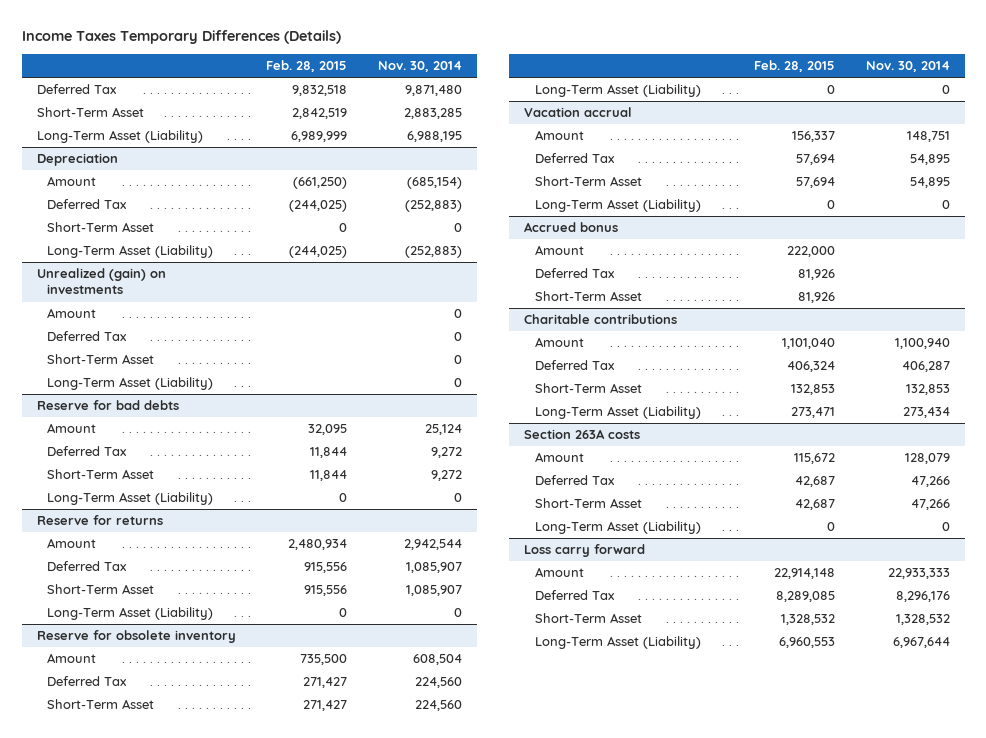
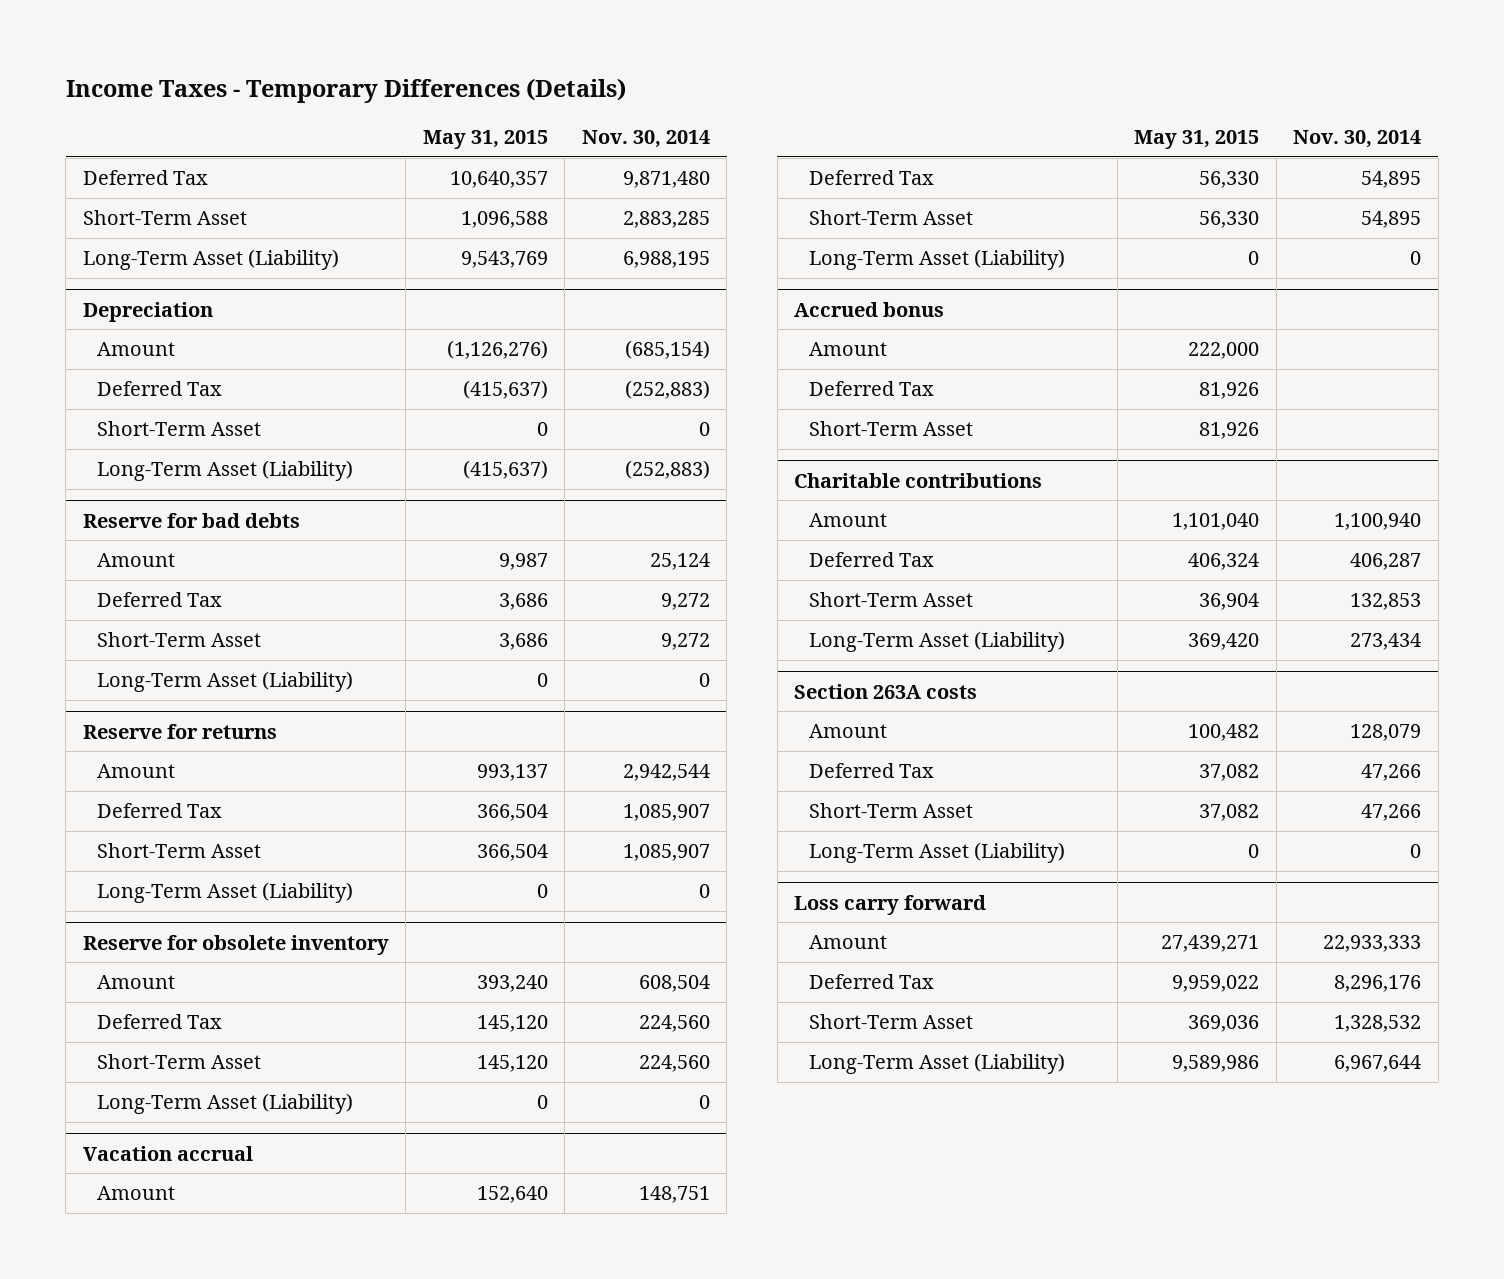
[21,30,341,45] Income Taxes Temporary Differences (Details) -> [65,77,626,103] Income Taxes - Temporary Differences (Details)
[266,60,348,73] Feb. 28, 2015 -> none
none -> [422,130,548,150] May 31, 2015
[36,268,166,295] Unrealized (gain) on investments -> none
[47,308,97,319] Amount -> none
[47,331,128,342] Deferred Tax -> none
[47,354,155,365] Short-Term Asset -> none
[47,377,214,391] Long-Term Asset (Liability) -> none

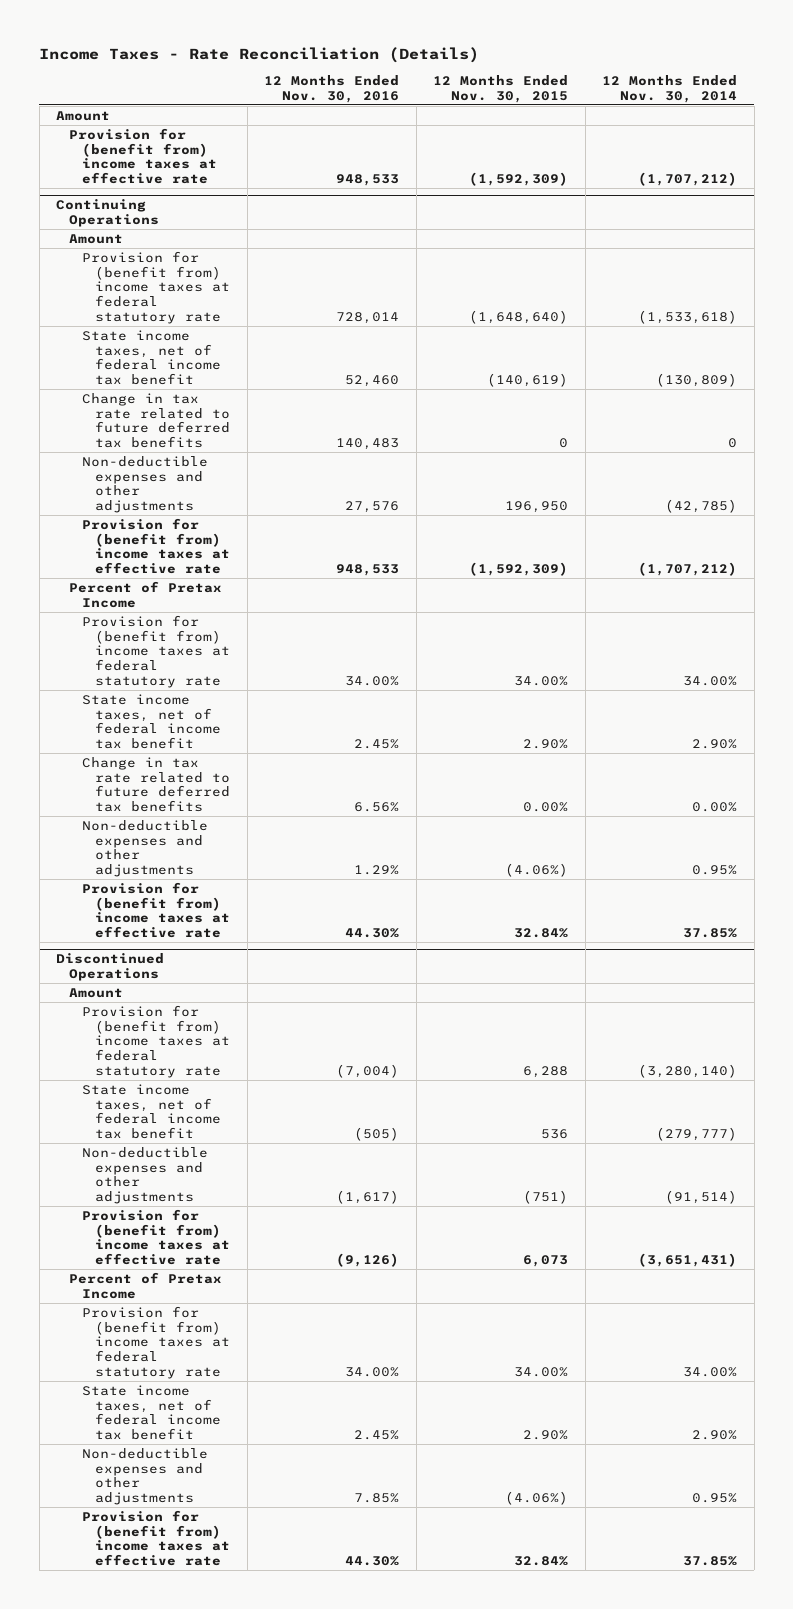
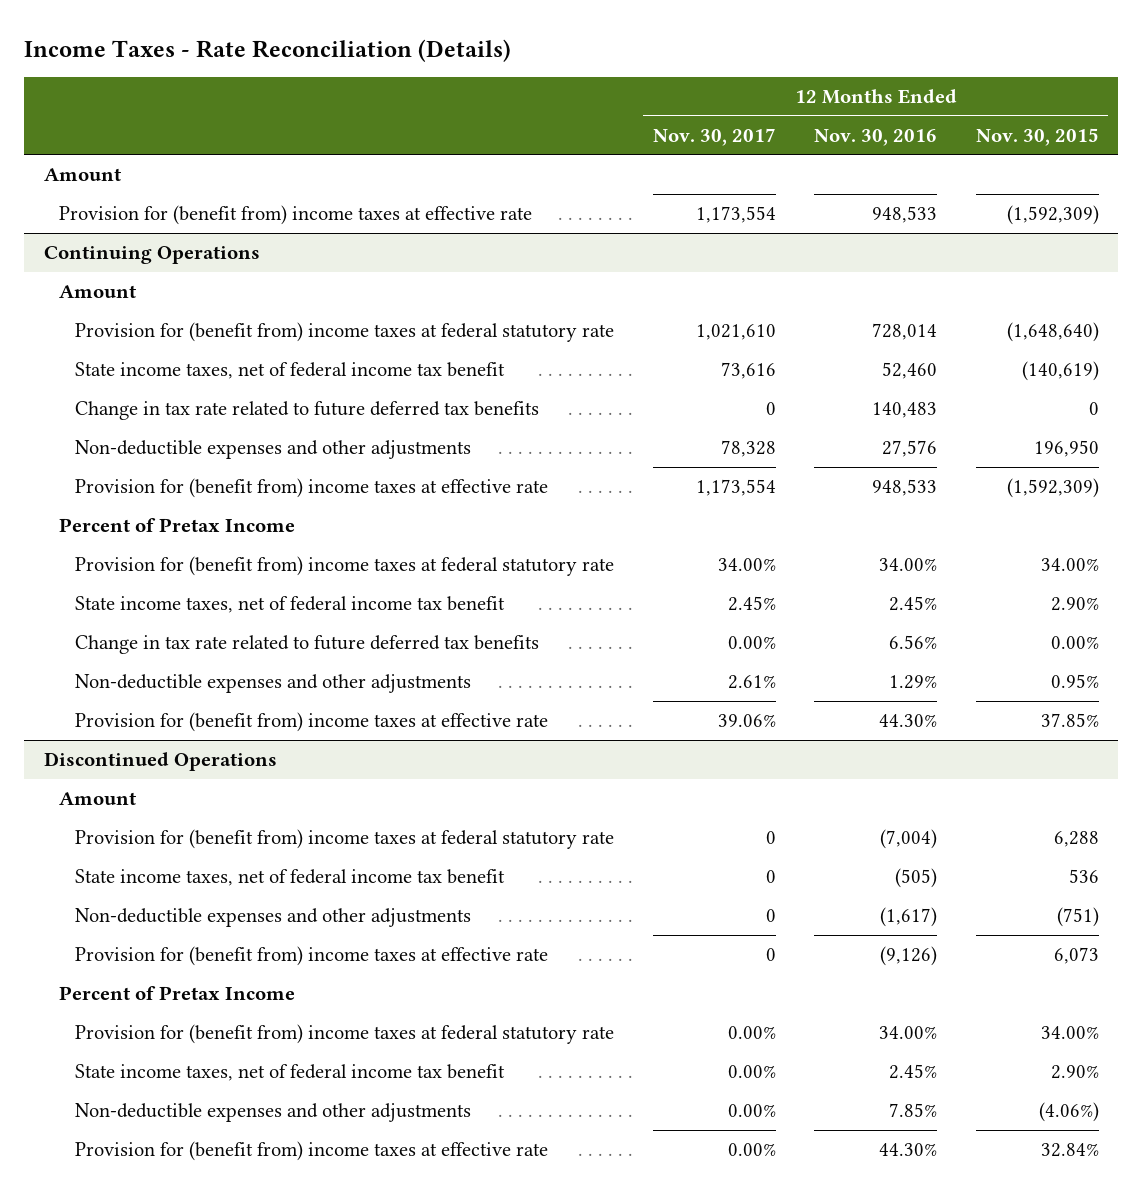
[602,75,738,104] 12 Months Ended Nov. 30, 2014 -> none
none -> [652,127,776,146] Nov. 30, 2017
[505,863,569,878] (4.06%) -> [1050,674,1099,689] 0.95%
[514,928,569,939] 32.84% -> [1040,713,1099,728] 37.85%

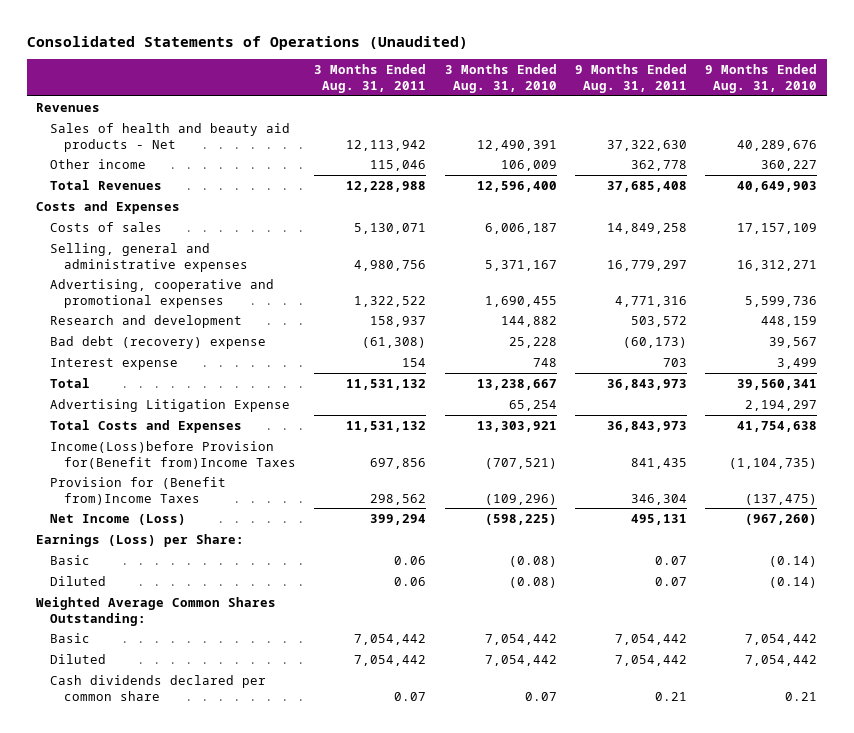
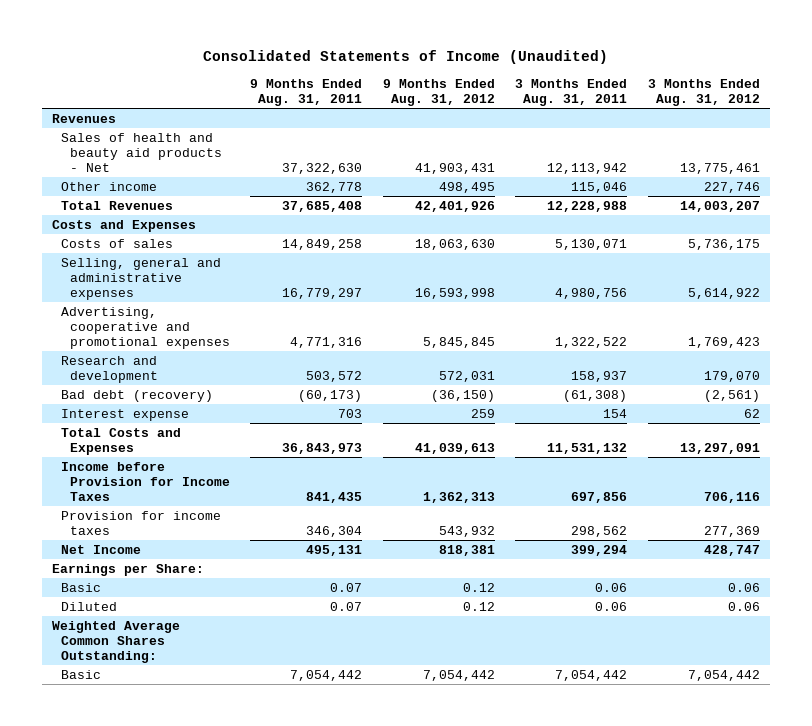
[27,35,469,50] Consolidated Statements of Operations (Unaudited) -> [202,50,608,65] Consolidated Statements of Income (Unaudited)
[444,64,557,93] 3 Months Ended Aug. 31, 2010 -> none
[705,64,818,93] 9 Months Ended Aug. 31, 2010 -> none
none -> [382,78,495,107] 9 Months Ended Aug. 31, 2012
none -> [647,78,760,107] 3 Months Ended Aug. 31, 2012
[50,335,267,349] Bad debt (recovery) expense -> [60,389,213,402] Bad debt (recovery)
[50,377,91,388] Total -> none
[50,398,291,412] Advertising Litigation Expense -> none
[50,440,296,469] Income(Loss)before Provision for(Benefit from)Income Taxes -> [60,461,231,502] Income before Provision for Income Taxes
[50,476,227,505] Provision for (Benefit from)Income Taxes -> [60,510,221,535] Provision for income taxes
[50,513,187,525] Net Income (Loss) -> [60,544,141,554] Net Income
[36,533,245,547] Earnings (Loss) per Share: -> [51,563,204,576] Earnings per Share:
[50,653,107,664] Diluted -> none
[50,674,267,701] Cash dividends declared per common share -> none

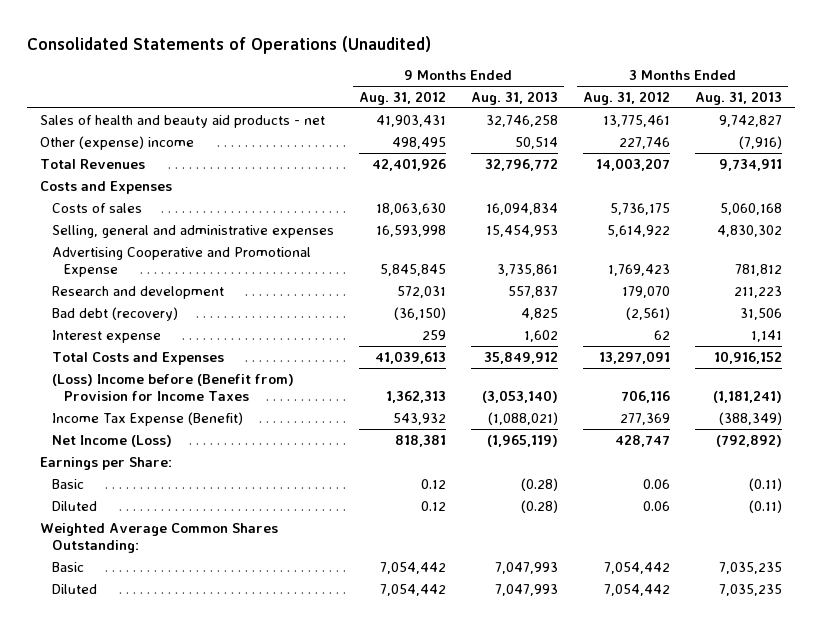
[202,50,608,65] Consolidated Statements of Income (Unaudited) -> [27,35,432,54] Consolidated Statements of Operations (Unaudited)
[250,78,363,107] 9 Months Ended Aug. 31, 2011 -> none
[515,78,628,107] 3 Months Ended Aug. 31, 2011 -> none
none -> [470,90,558,105] Aug. 31, 2013
none -> [695,90,783,105] Aug. 31, 2013
[51,113,116,123] Revenues -> none
[60,132,223,173] Sales of health and beauty aid products - Net -> [39,114,325,128] Sales of health and beauty aid products - net
[60,181,157,191] Other income -> [39,135,194,150] Other (expense) income
[60,306,231,350] Advertising, cooperative and promotional expenses -> [51,246,311,277] Advertising Cooperative and Promotional Expense
[60,461,231,502] Income before Provision for Income Taxes -> [51,373,294,401] (Loss) Income before (Benefit from) Provision for Income Taxes
[60,510,221,535] Provision for income taxes -> [51,411,243,426] Income Tax Expense (Benefit)
[60,544,141,554] Net Income -> [51,434,172,447] Net Income (Loss)
none -> [51,583,97,594] Diluted

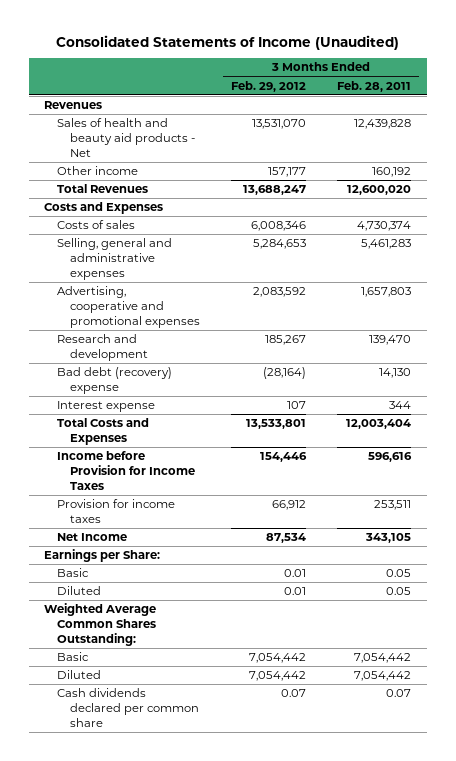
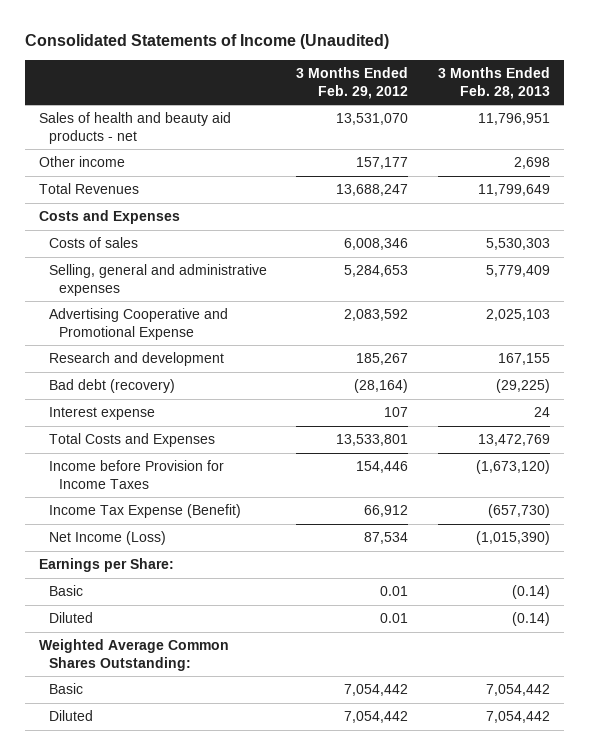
[337,80,412,92] Feb. 28, 2011 -> none
none -> [437,67,550,99] 3 Months Ended Feb. 28, 2013
[44,101,103,110] Revenues -> none
[56,118,195,157] Sales of health and beauty aid products - Net -> [39,112,232,144] Sales of health and beauty aid products - net
[56,286,200,328] Advertising, cooperative and promotional expenses -> [49,308,229,340] Advertising Cooperative and Promotional Expense
[56,367,172,394] Bad debt (recovery) expense -> [49,379,176,394] Bad debt (recovery)
[56,499,175,523] Provision for income taxes -> [49,504,242,519] Income Tax Expense (Benefit)
[56,533,127,542] Net Income -> [49,531,167,546] Net Income (Loss)
[56,688,199,727] Cash dividends declared per common share -> none

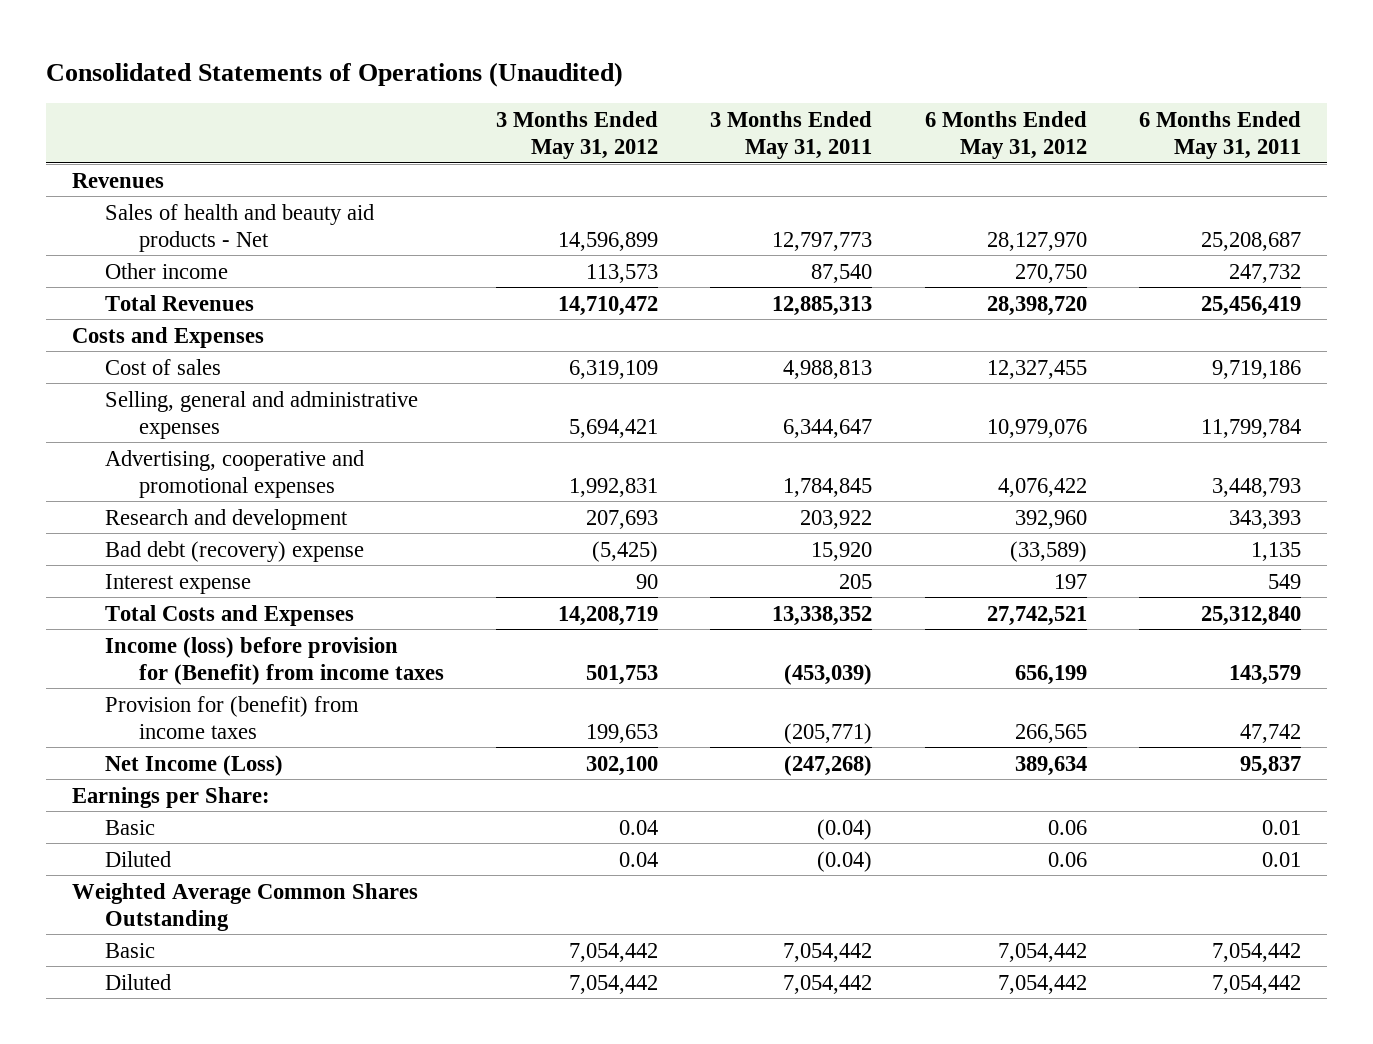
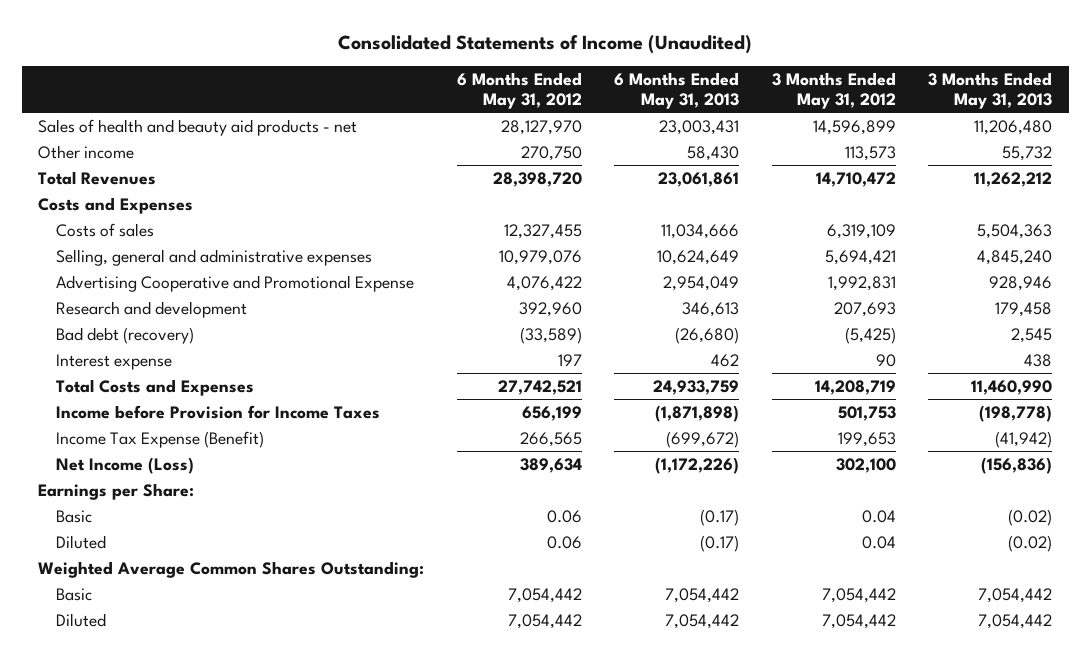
[45,61,623,87] Consolidated Statements of Operations (Unaudited) -> [338,34,753,54] Consolidated Statements of Income (Unaudited)
[710,111,873,160] 3 Months Ended May 31, 2011 -> none
[1138,111,1301,160] 6 Months Ended May 31, 2011 -> none
none -> [614,71,740,110] 6 Months Ended May 31, 2013
none -> [928,71,1053,110] 3 Months Ended May 31, 2013
[71,172,164,188] Revenues -> none
[105,203,375,252] Sales of health and beauty aid products - Net -> [37,118,357,136] Sales of health and beauty aid products - net
[105,358,222,375] Cost of sales -> [56,222,155,237] Costs of sales
[105,449,365,498] Advertising, cooperative and promotional expenses -> [56,274,415,292] Advertising Cooperative and Promotional Expense
[105,540,365,562] Bad debt (recovery) expense -> [56,326,195,344] Bad debt (recovery)
[105,636,444,685] Income (loss) before provision for (Benefit) from income taxes -> [56,404,381,419] Income before Provision for Income Taxes
[105,695,360,739] Provision for (benefit) from income taxes -> [56,430,265,448] Income Tax Expense (Benefit)
[71,882,418,931] Weighted Average Common Shares Outstanding -> [37,560,424,578] Weighted Average Common Shares Outstanding:

